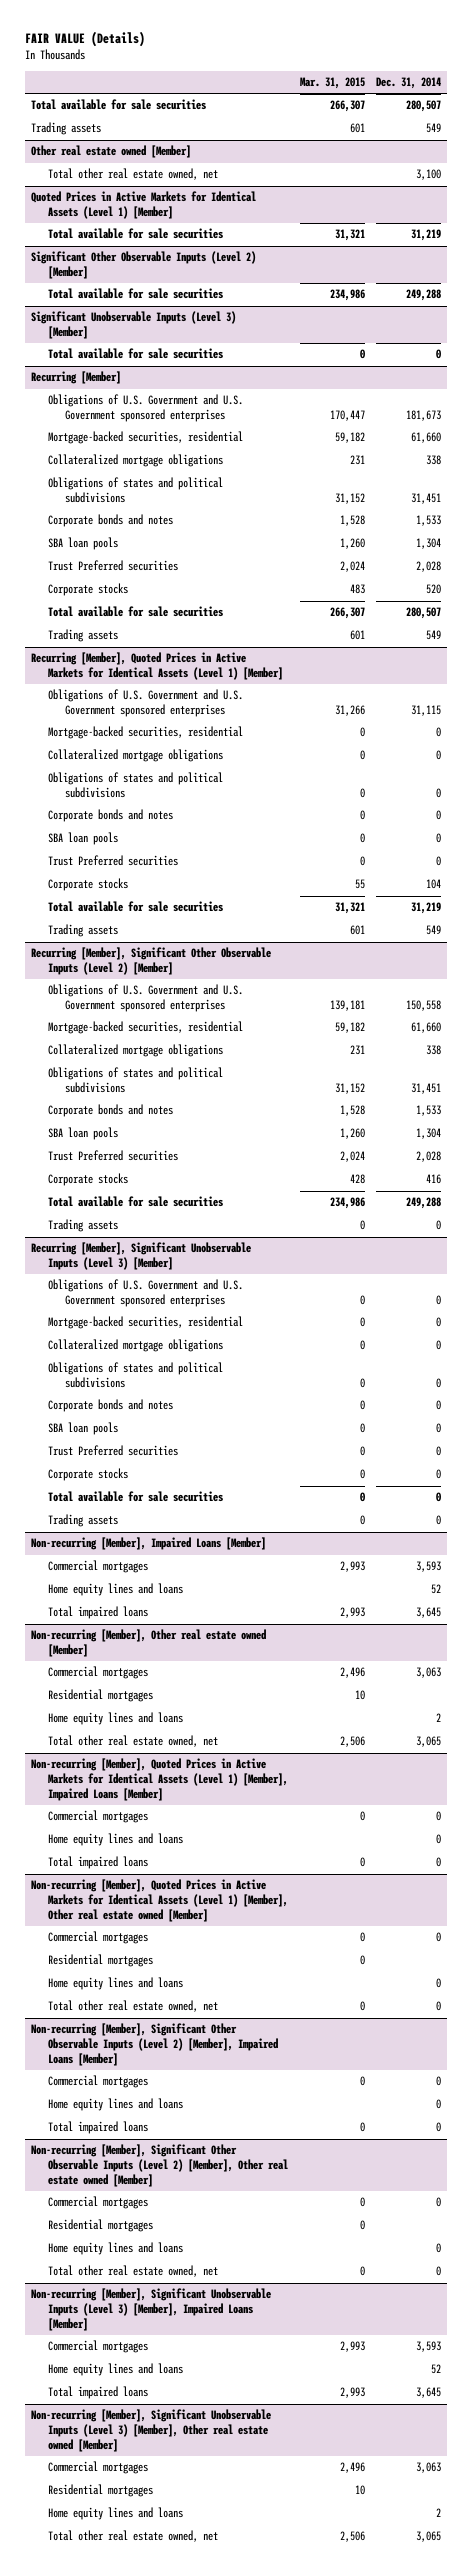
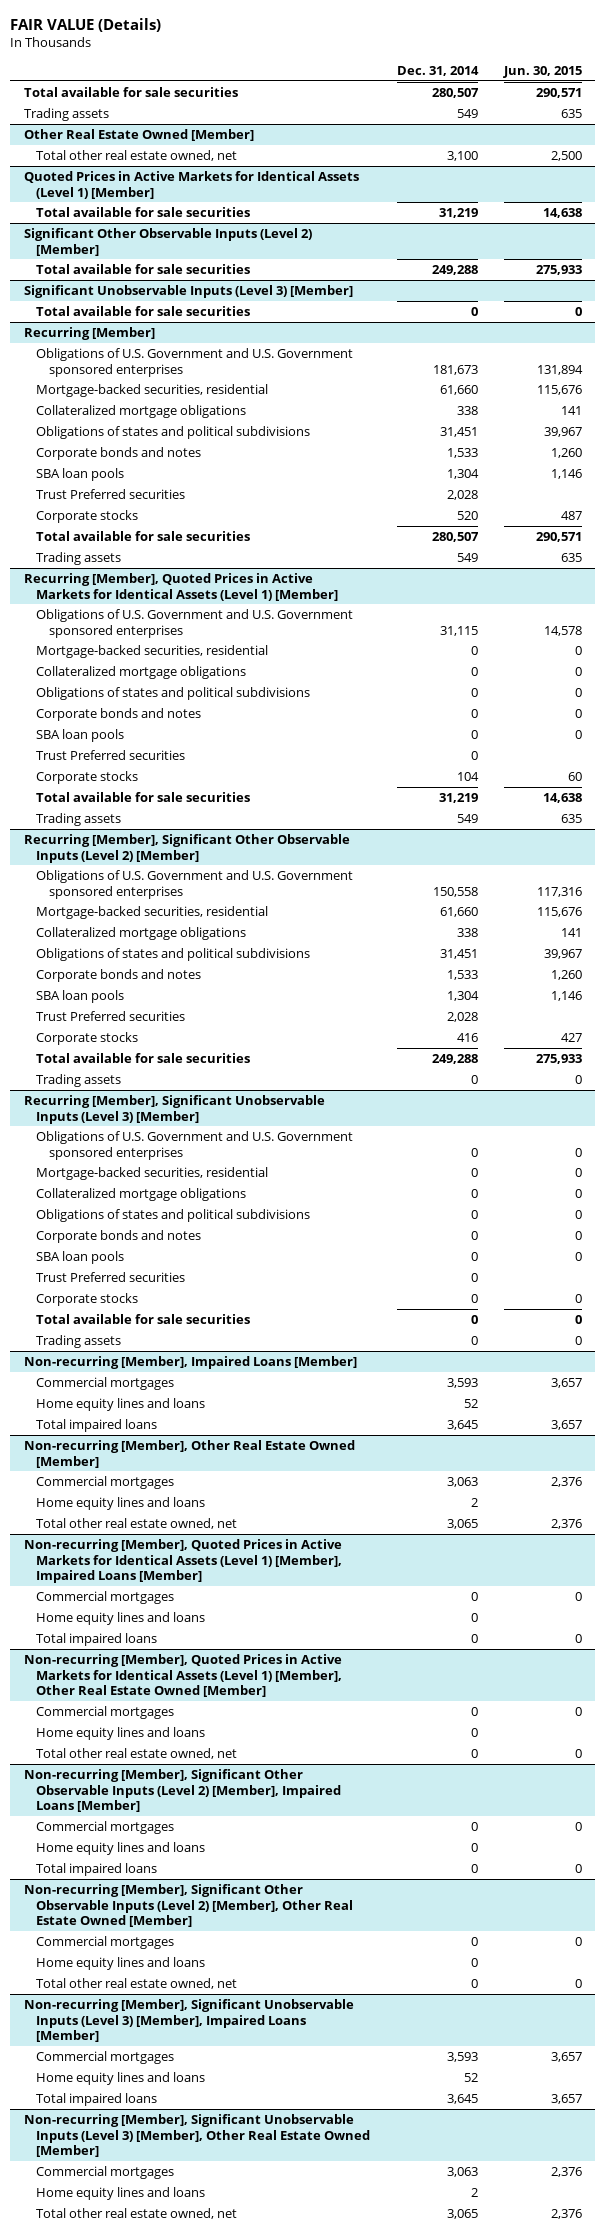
[299,77,365,90] Mar. 31, 2015 -> none
none -> [503,65,583,78] Jun. 30, 2015
[30,145,191,159] Other real estate owned [Member] -> [23,128,254,141] Other Real Estate Owned [Member]
[30,1629,266,1658] Non-recurring [Member], Other real estate owned [Member] -> [23,1439,355,1468] Non-recurring [Member], Other Real Estate Owned [Member]
[47,1689,153,1703] Residential mortgages -> none
[30,1879,288,1922] Non-recurring [Member], Quoted Prices in Active Markets for Identical Assets (Level 1) [Member], Other real estate owned [Member] -> [23,1653,343,1698] Non-recurring [Member], Quoted Prices in Active Markets for Identical Assets (Level 1) [Member], Other Real Estate Owned [Member]
[47,1954,153,1968] Residential mortgages -> none
[30,2144,288,2187] Non-recurring [Member], Significant Other Observable Inputs (Level 2) [Member], Other real estate owned [Member] -> [23,1883,354,1928] Non-recurring [Member], Significant Other Observable Inputs (Level 2) [Member], Other Real Estate Owned [Member]
[47,2219,153,2233] Residential mortgages -> none
[30,2409,271,2452] Non-recurring [Member], Significant Unobservable Inputs (Level 3) [Member], Other real estate owned [Member] -> [23,2113,371,2158] Non-recurring [Member], Significant Unobservable Inputs (Level 3) [Member], Other Real Estate Owned [Member]
[47,2484,153,2498] Residential mortgages -> none

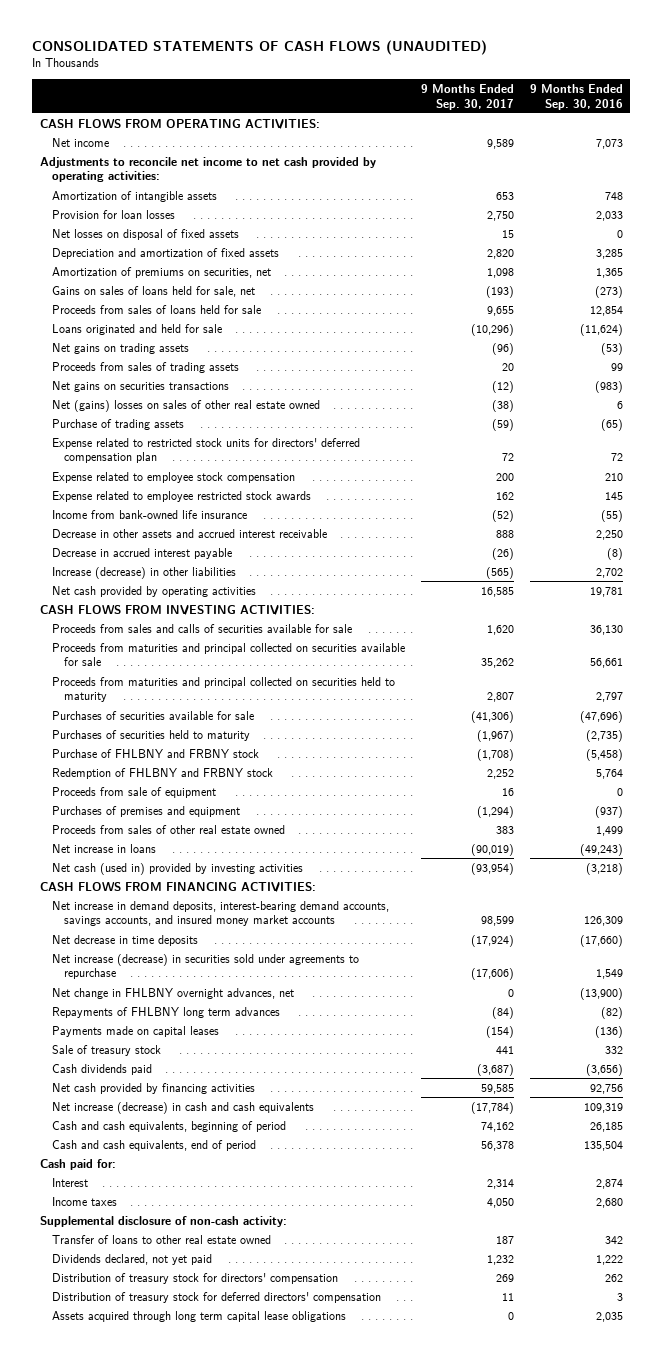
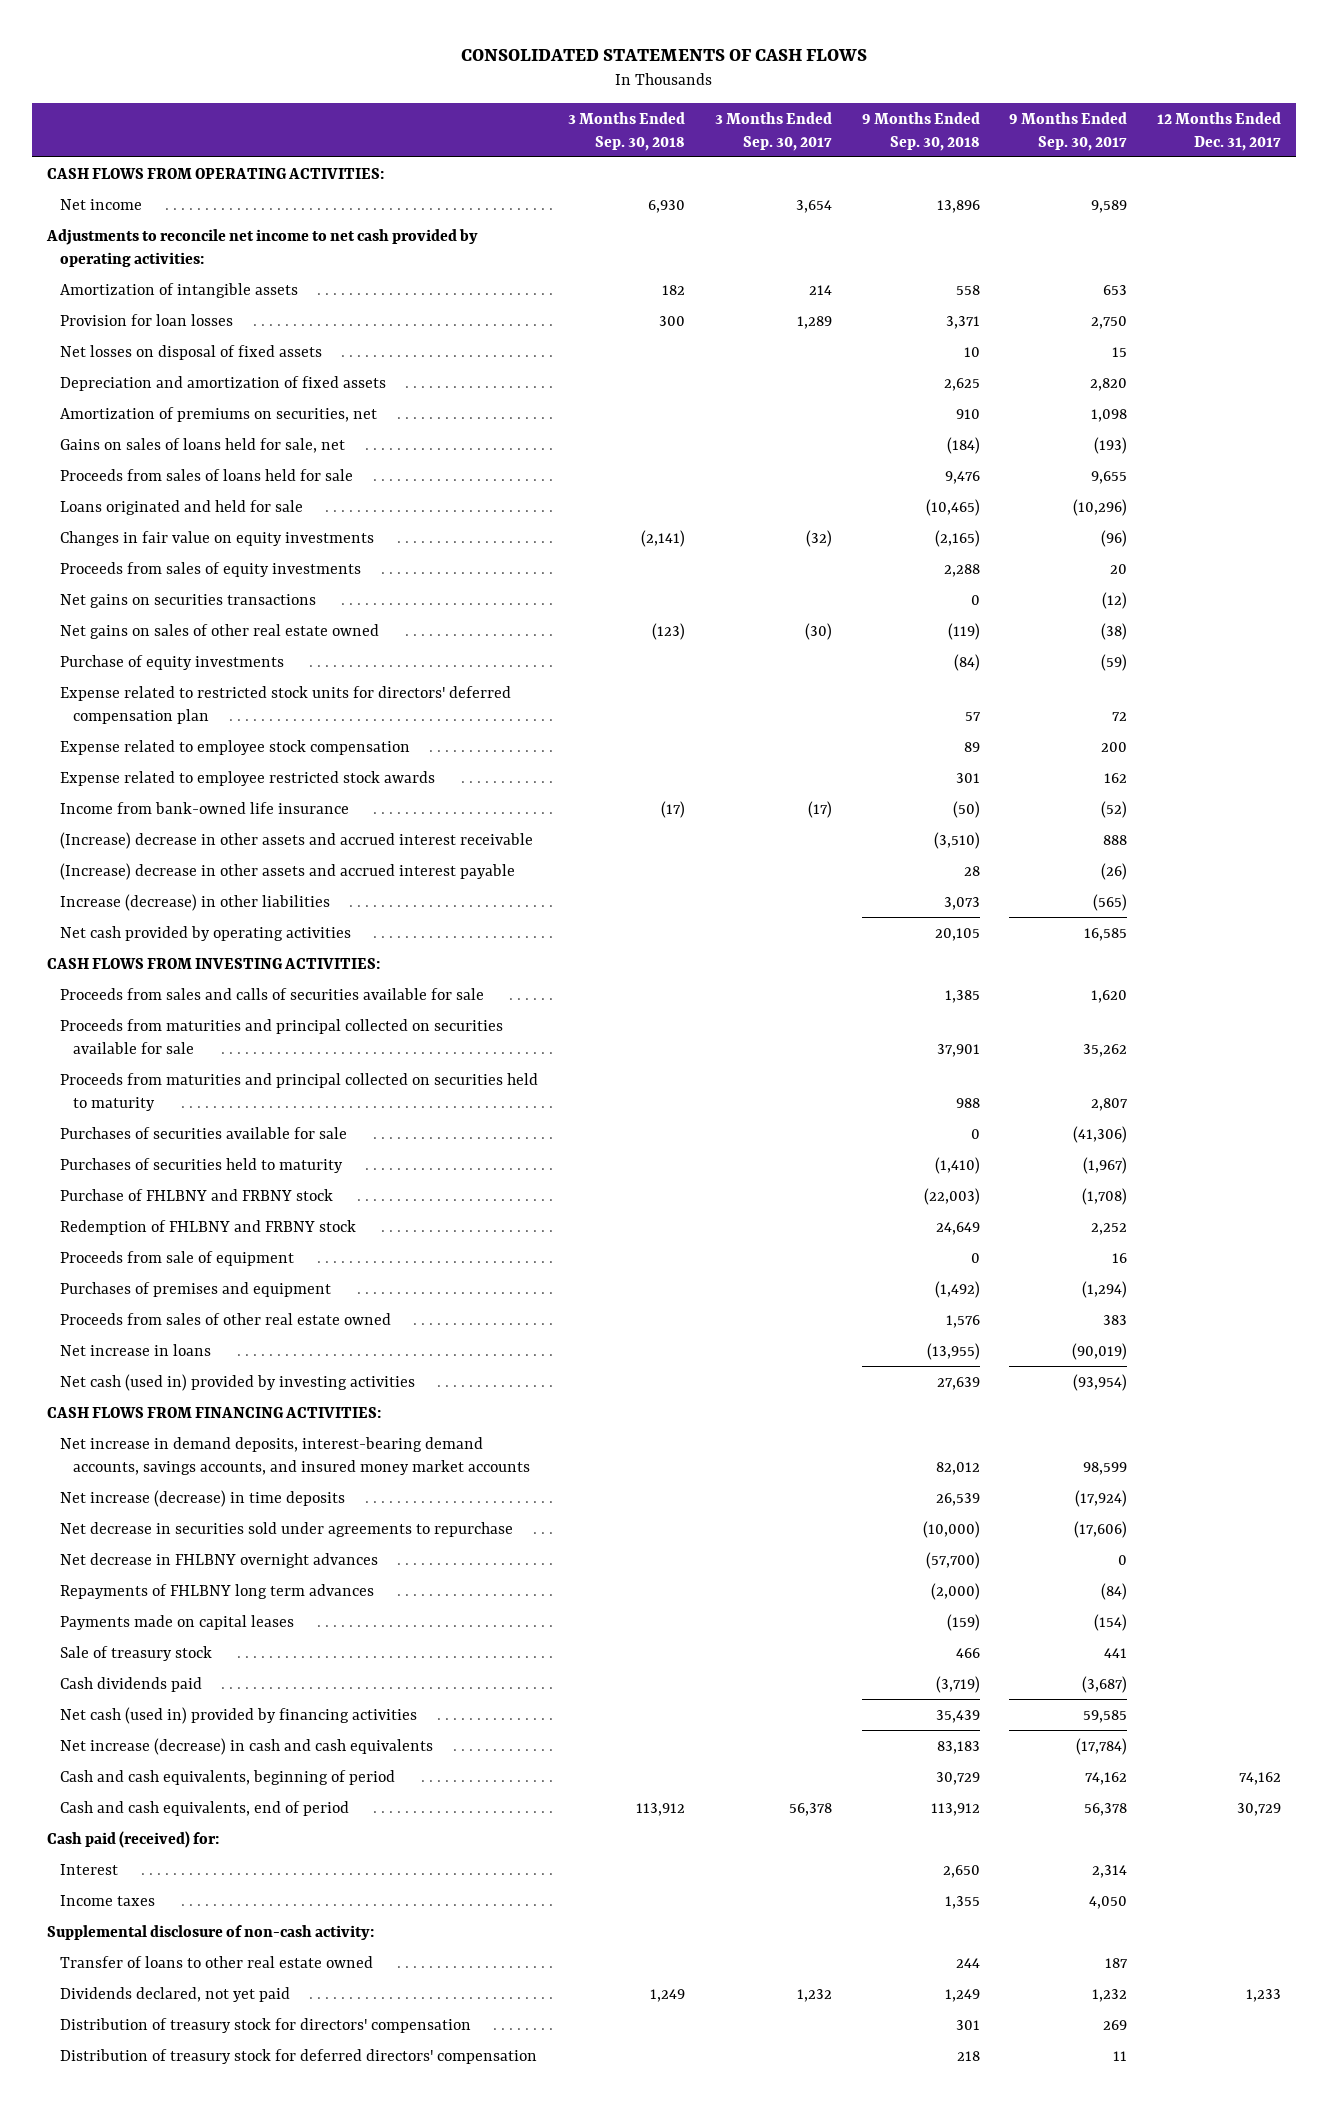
[31,39,487,55] CONSOLIDATED STATEMENTS OF CASH FLOWS (UNAUDITED) -> [461,48,868,61] CONSOLIDATED STATEMENTS OF CASH FLOWS
[529,84,623,110] 9 Months Ended Sep. 30, 2016 -> none
none -> [568,111,686,151] 3 Months Ended Sep. 30, 2018
none -> [714,111,832,151] 3 Months Ended Sep. 30, 2017
none -> [861,111,980,151] 9 Months Ended Sep. 30, 2018
none -> [1157,111,1282,151] 12 Months Ended Dec. 31, 2017
[52,342,190,354] Net gains on trading assets -> none
none -> [60,530,375,546] Changes in fair value on equity investments
[52,361,240,373] Proceeds from sales of trading assets -> [60,561,362,577] Proceeds from sales of equity investments
[52,399,321,412] Net (gains) losses on sales of other real estate owned -> [60,623,380,639] Net gains on sales of other real estate owned
[52,418,185,430] Purchase of trading assets -> [60,654,285,670] Purchase of equity investments
[52,528,328,538] Decrease in other assets and accrued interest receivable -> [60,831,534,849] (Increase) decrease in other assets and accrued interest receivable
[52,547,233,559] Decrease in accrued interest payable -> [60,862,516,880] (Increase) decrease in other assets and accrued interest payable
[52,934,199,946] Net decrease in time deposits -> [60,1489,346,1507] Net increase (decrease) in time deposits
[52,953,360,980] Net increase (decrease) in securities sold under agreements to repurchase -> [60,1521,514,1537] Net decrease in securities sold under agreements to repurchase
[52,987,295,999] Net change in FHLBNY overnight advances, net -> [60,1552,379,1568] Net decrease in FHLBNY overnight advances
[52,1082,256,1094] Net cash provided by financing activities -> [60,1706,418,1724] Net cash (used in) provided by financing activities
[39,1158,116,1170] Cash paid for: -> [47,1830,220,1848] Cash paid (received) for:
[52,1310,347,1322] Assets acquired through long term capital lease obligations -> none

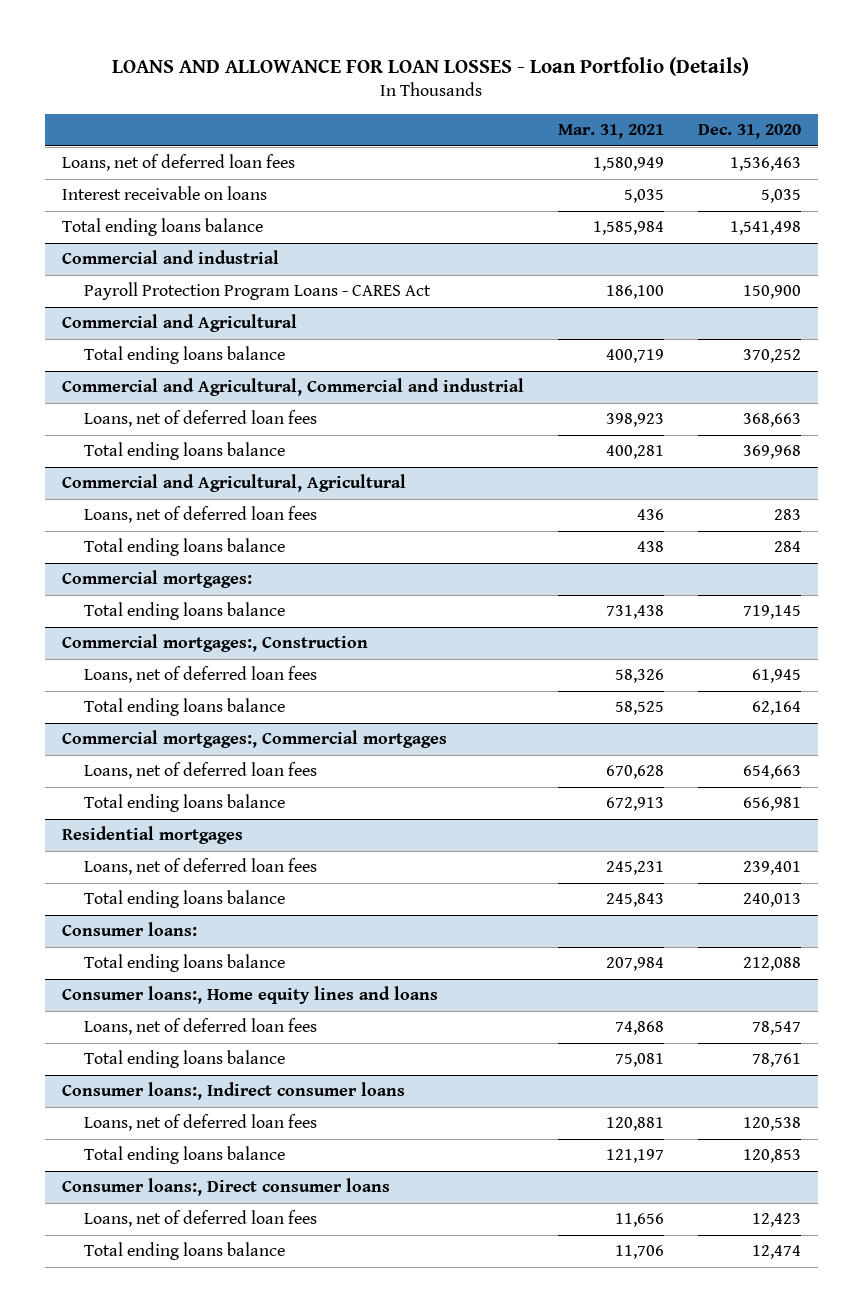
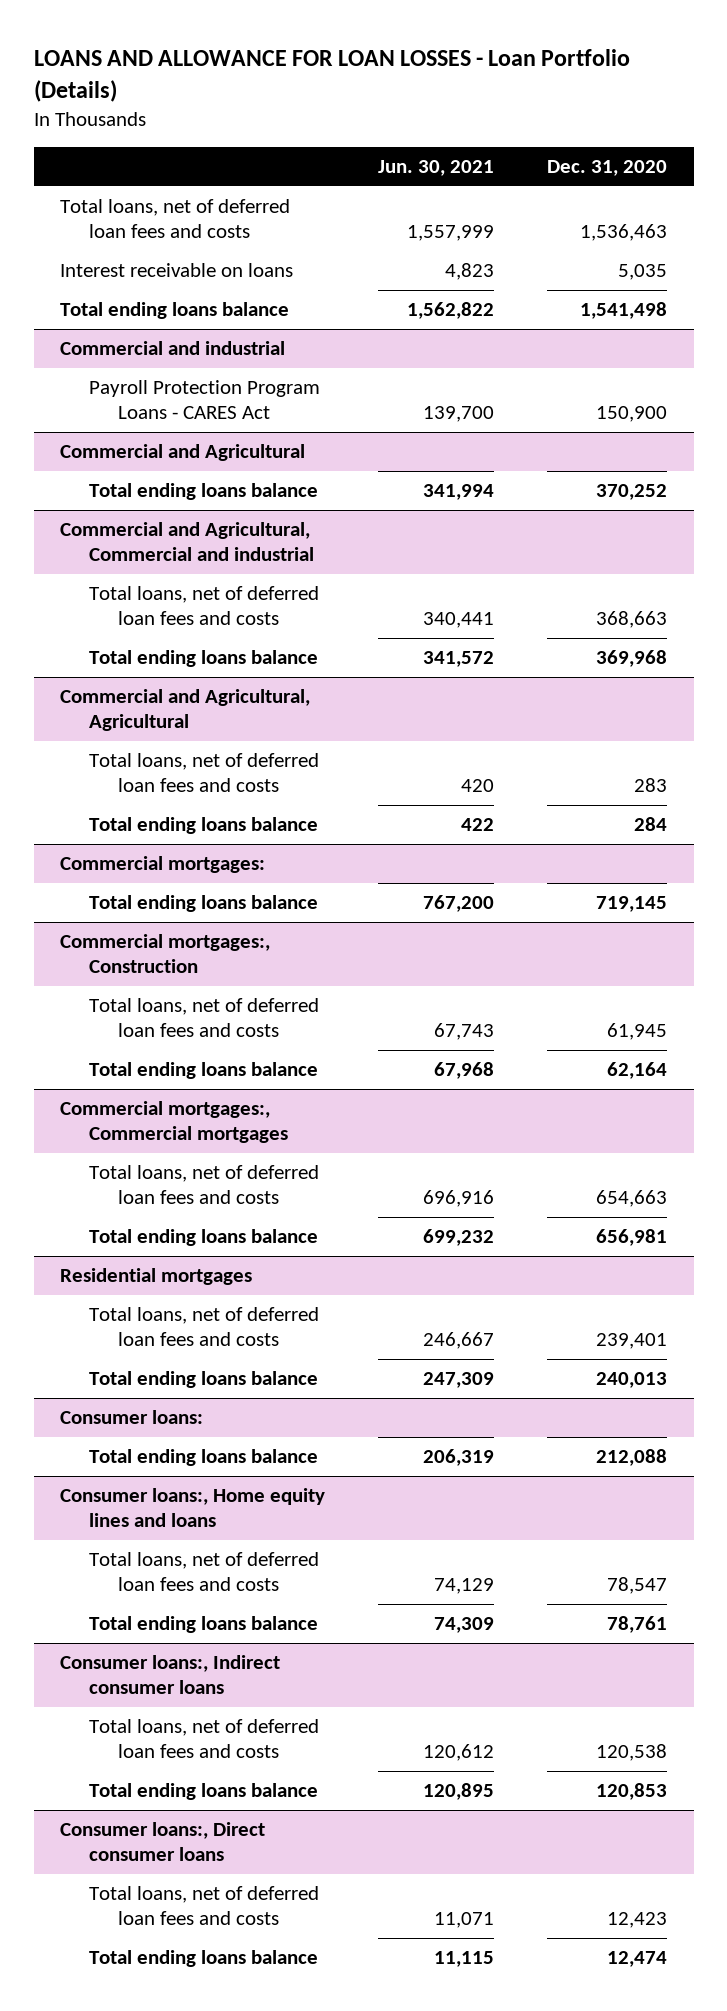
[557,124,664,140] Mar. 31, 2021 -> none
none -> [378,160,495,177] Jun. 30, 2021
[62,154,296,172] Loans, net of deferred loan fees -> [60,199,291,239] Total loans, net of deferred loan fees and costs
[84,410,318,428] Loans, net of deferred loan fees -> [88,586,319,626] Total loans, net of deferred loan fees and costs
[84,506,318,524] Loans, net of deferred loan fees -> [88,753,319,793] Total loans, net of deferred loan fees and costs
[84,666,318,684] Loans, net of deferred loan fees -> [88,998,319,1038] Total loans, net of deferred loan fees and costs
[84,762,318,780] Loans, net of deferred loan fees -> [88,1165,319,1205] Total loans, net of deferred loan fees and costs
[84,858,318,876] Loans, net of deferred loan fees -> [88,1307,319,1347] Total loans, net of deferred loan fees and costs
[84,1018,318,1036] Loans, net of deferred loan fees -> [88,1552,319,1592] Total loans, net of deferred loan fees and costs
[84,1114,318,1132] Loans, net of deferred loan fees -> [88,1719,319,1759] Total loans, net of deferred loan fees and costs
[84,1210,318,1228] Loans, net of deferred loan fees -> [88,1886,319,1926] Total loans, net of deferred loan fees and costs

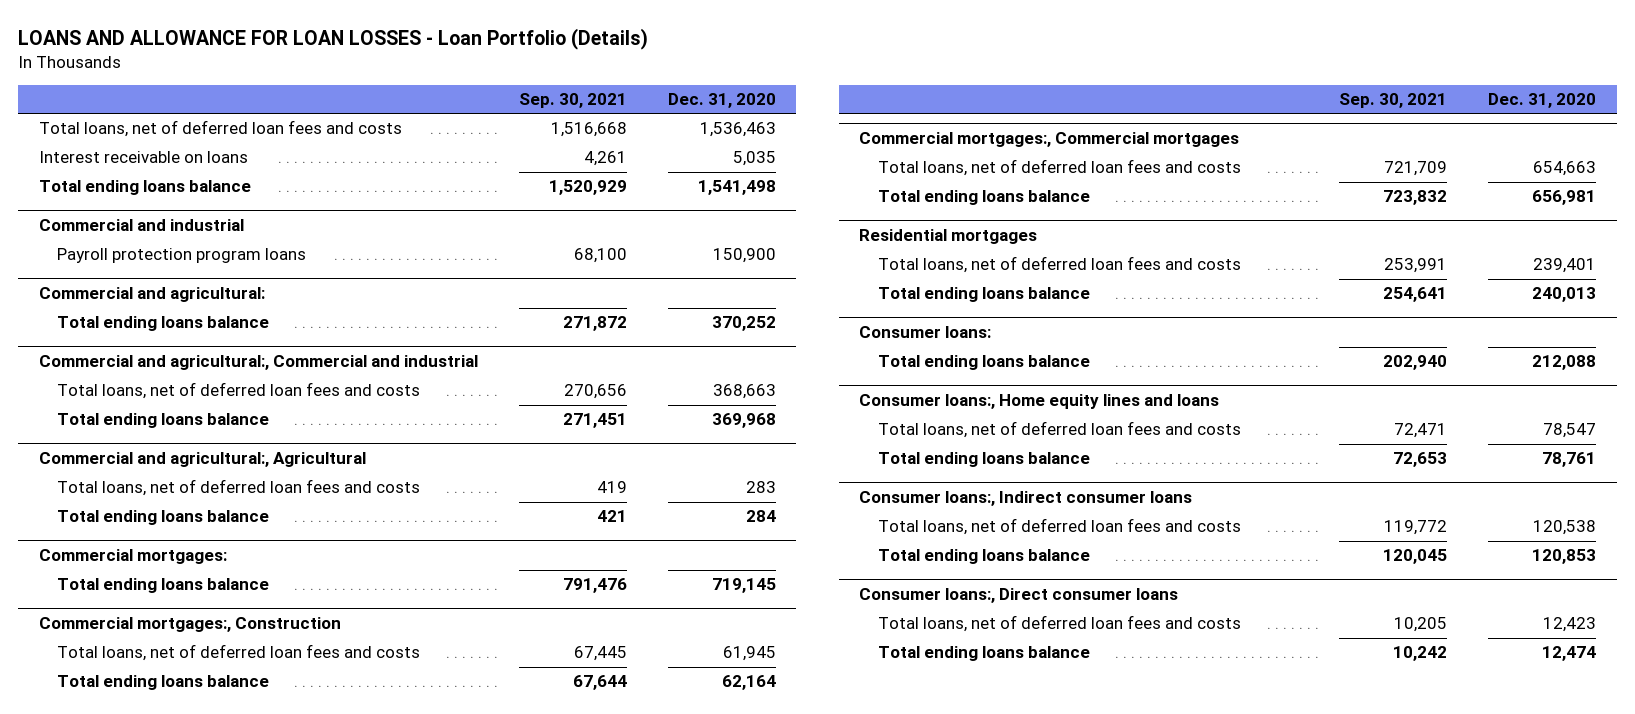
[378,160,495,177] Jun. 30, 2021 -> none
none -> [518,93,627,109] Sep. 30, 2021
[88,380,320,420] Payroll Protection Program Loans - CARES Act -> [57,248,307,264] Payroll protection program loans
[60,444,306,462] Commercial and Agricultural -> [38,287,265,303] Commercial and agricultural:
[60,522,314,562] Commercial and Agricultural, Commercial and industrial -> [38,355,478,371] Commercial and agricultural:, Commercial and industrial
[60,689,311,732] Commercial and Agricultural, Agricultural -> [38,452,366,468] Commercial and agricultural:, Agricultural

